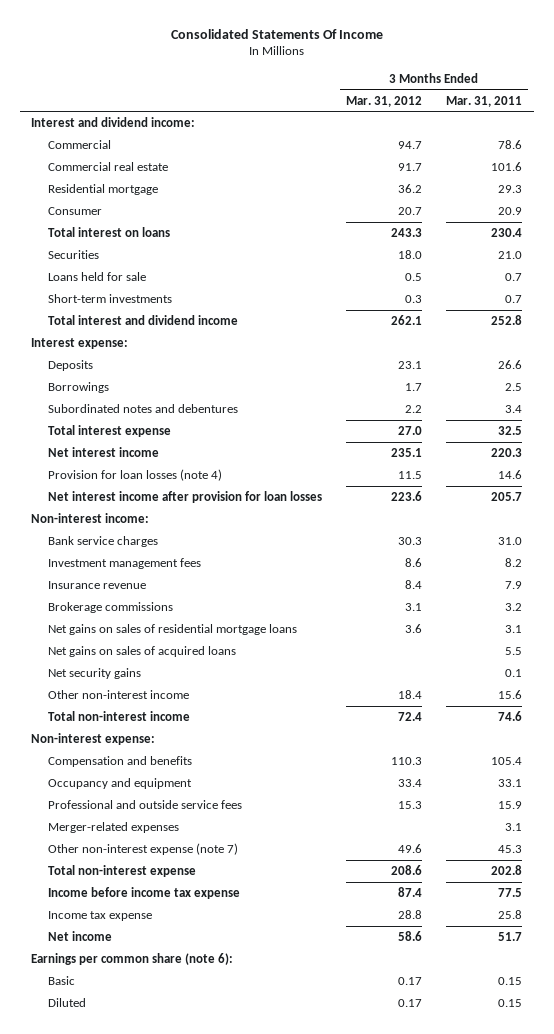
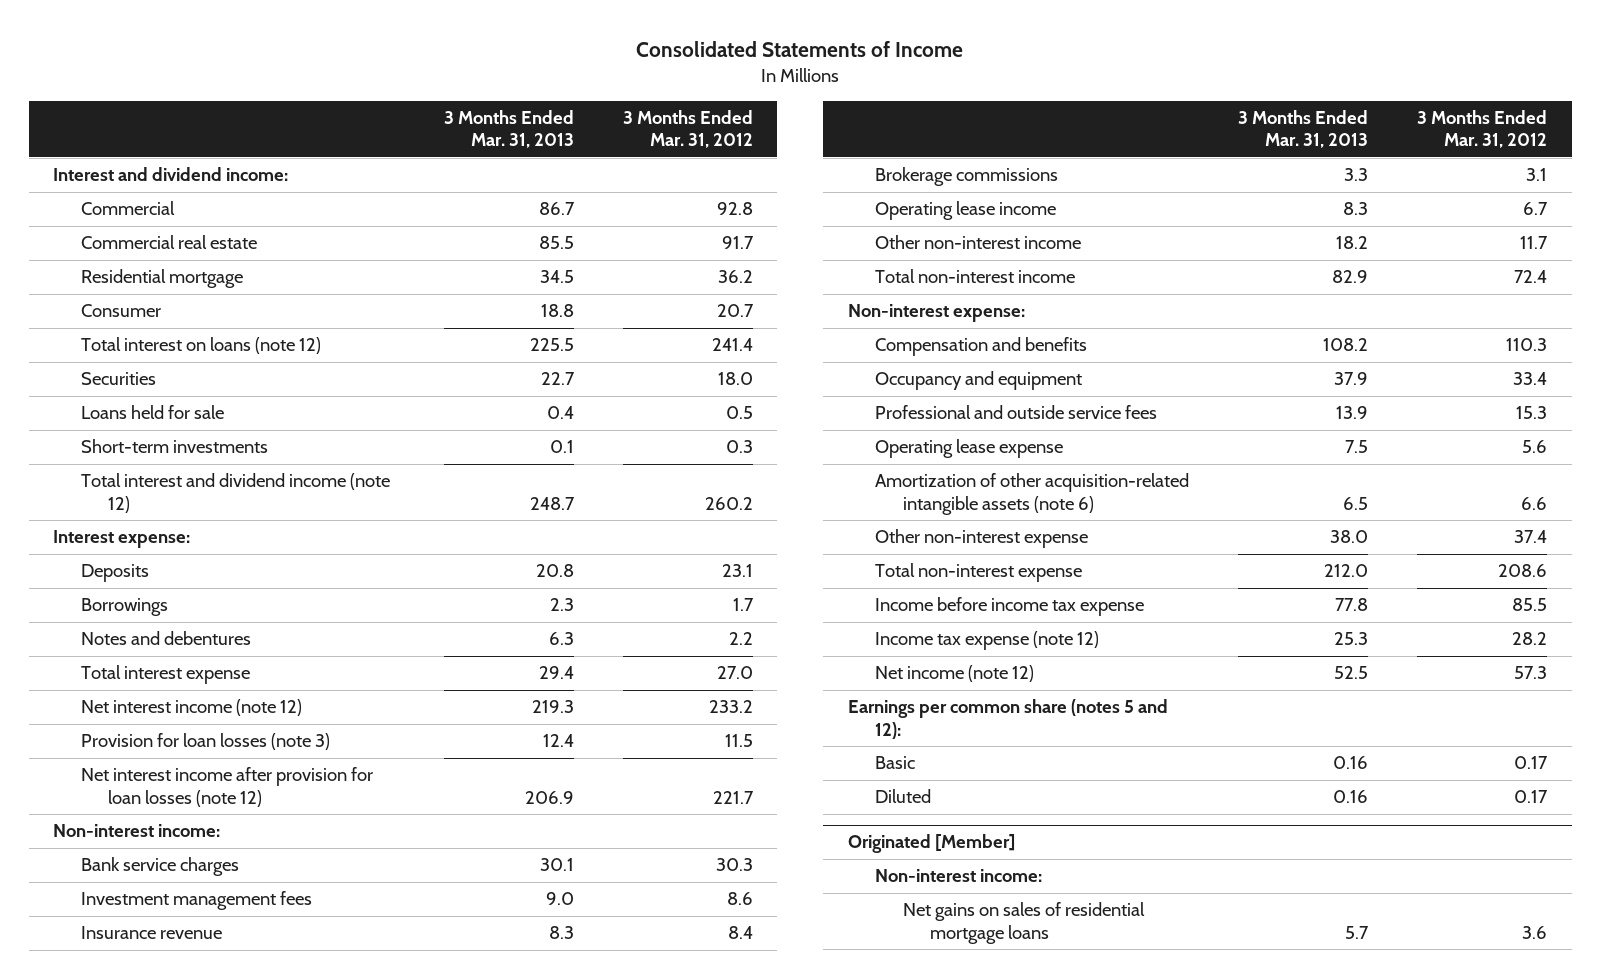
[170,28,383,39] Consolidated Statements Of Income -> [636,41,964,58] Consolidated Statements of Income
[446,95,523,107] Mar. 31, 2011 -> none
none -> [443,109,574,149] 3 Months Ended Mar. 31, 2013
[398,140,423,149] 94.7 -> [716,202,753,216] 92.8
[48,226,171,237] Total interest on loans -> [80,337,321,355] Total interest on loans (note 12)
[391,227,423,237] 243.3 -> [711,338,753,352] 241.4
[48,314,239,325] Total interest and dividend income -> [80,473,390,513] Total interest and dividend income (note 12)
[391,314,423,325] 262.1 -> [704,496,753,510] 260.2
[48,403,239,413] Subordinated notes and debentures -> [80,631,251,646] Notes and debentures
[48,446,160,457] Net interest income -> [80,699,302,717] Net interest income (note 12)
[391,447,423,457] 235.1 -> [708,700,753,714] 233.2
[48,468,223,481] Provision for loan losses (note 4) -> [80,733,330,751] Provision for loan losses (note 3)
[48,490,323,503] Net interest income after provision for loan losses -> [80,767,373,807] Net interest income after provision for loan losses (note 12)
[391,490,423,501] 223.6 -> [712,790,754,804] 221.7
[48,623,298,635] Net gains on sales of residential mortgage loans -> none
[48,645,237,657] Net gains on sales of acquired loans -> none
[48,667,142,679] Net security gains -> none
none -> [875,201,1057,221] Operating lease income
[398,689,423,699] 18.4 -> [1520,236,1549,250] 11.7
[48,821,180,833] Merger-related expenses -> none
none -> [875,439,1064,459] Operating lease expense
none -> [875,473,1190,515] Amortization of other acquisition-related intangible assets (note 6)
[48,842,239,855] Other non-interest expense (note 7) -> [875,529,1089,549] Other non-interest expense
[398,843,423,853] 49.6 -> [1514,530,1548,544] 37.4
[398,886,423,897] 87.4 -> [1512,598,1548,612] 85.5
[48,910,153,921] Income tax expense -> [875,631,1100,651] Income tax expense (note 12)
[398,909,423,919] 28.8 -> [1512,632,1548,646] 28.2
[48,930,113,941] Net income -> [875,665,1035,683] Net income (note 12)
[398,930,423,941] 58.6 -> [1514,666,1548,680] 57.3
[31,952,234,965] Earnings per common share (note 6): -> [847,699,1168,739] Earnings per common share (notes 5 and 12):
none -> [847,834,1015,854] Originated [Member]
none -> [875,869,1043,883] Non-interest income:
none -> [902,902,1145,944] Net gains on sales of residential mortgage loans

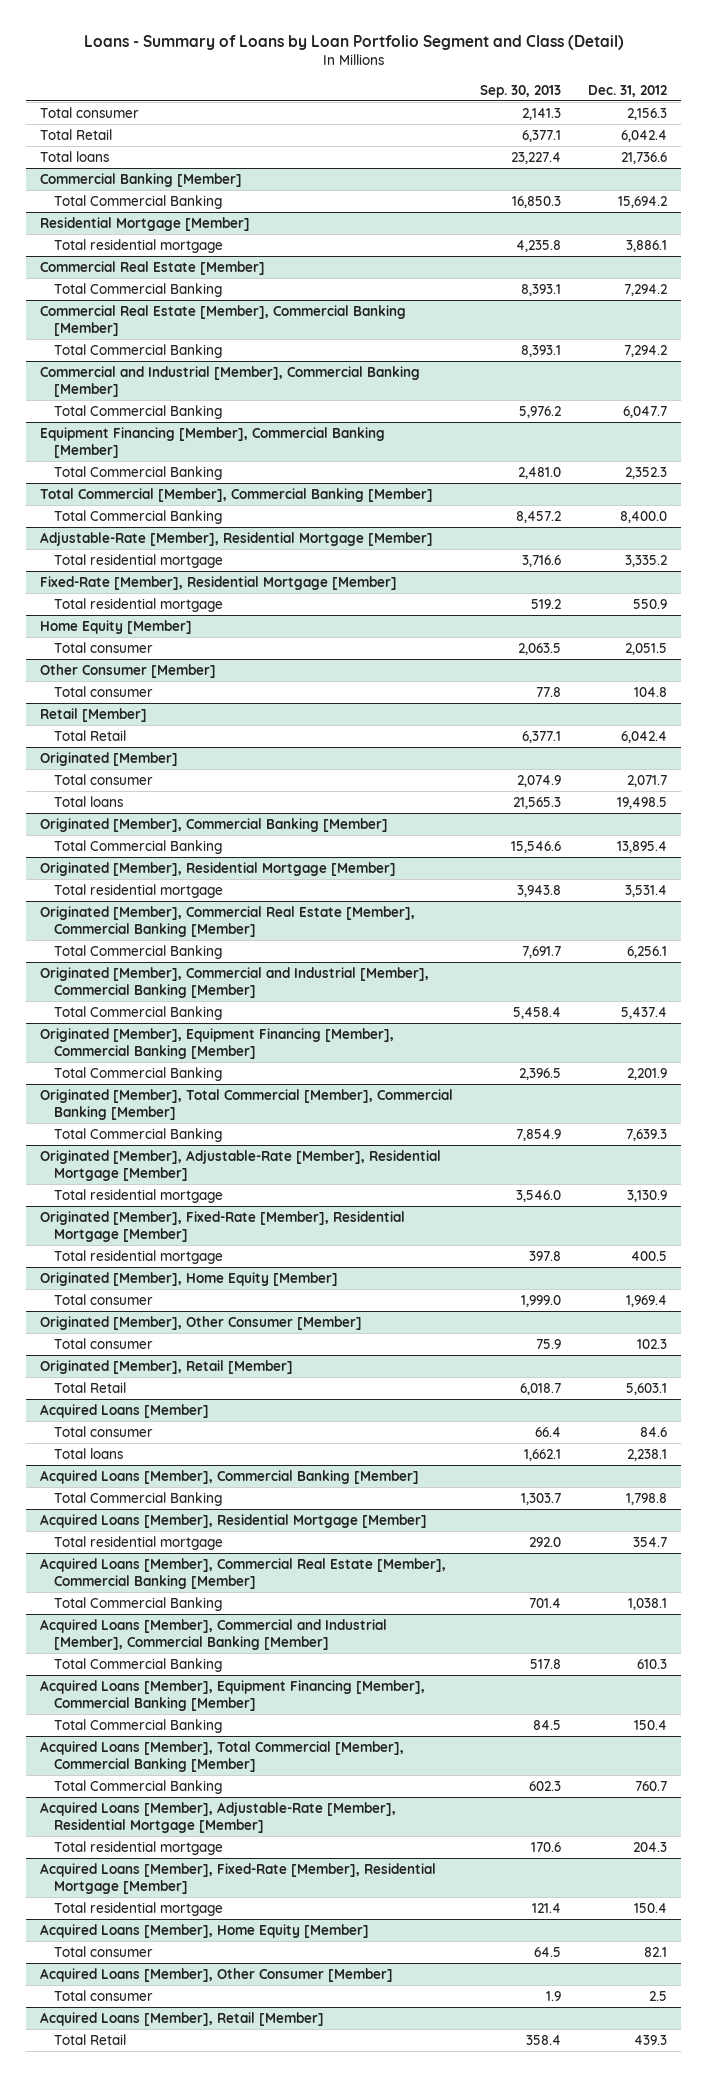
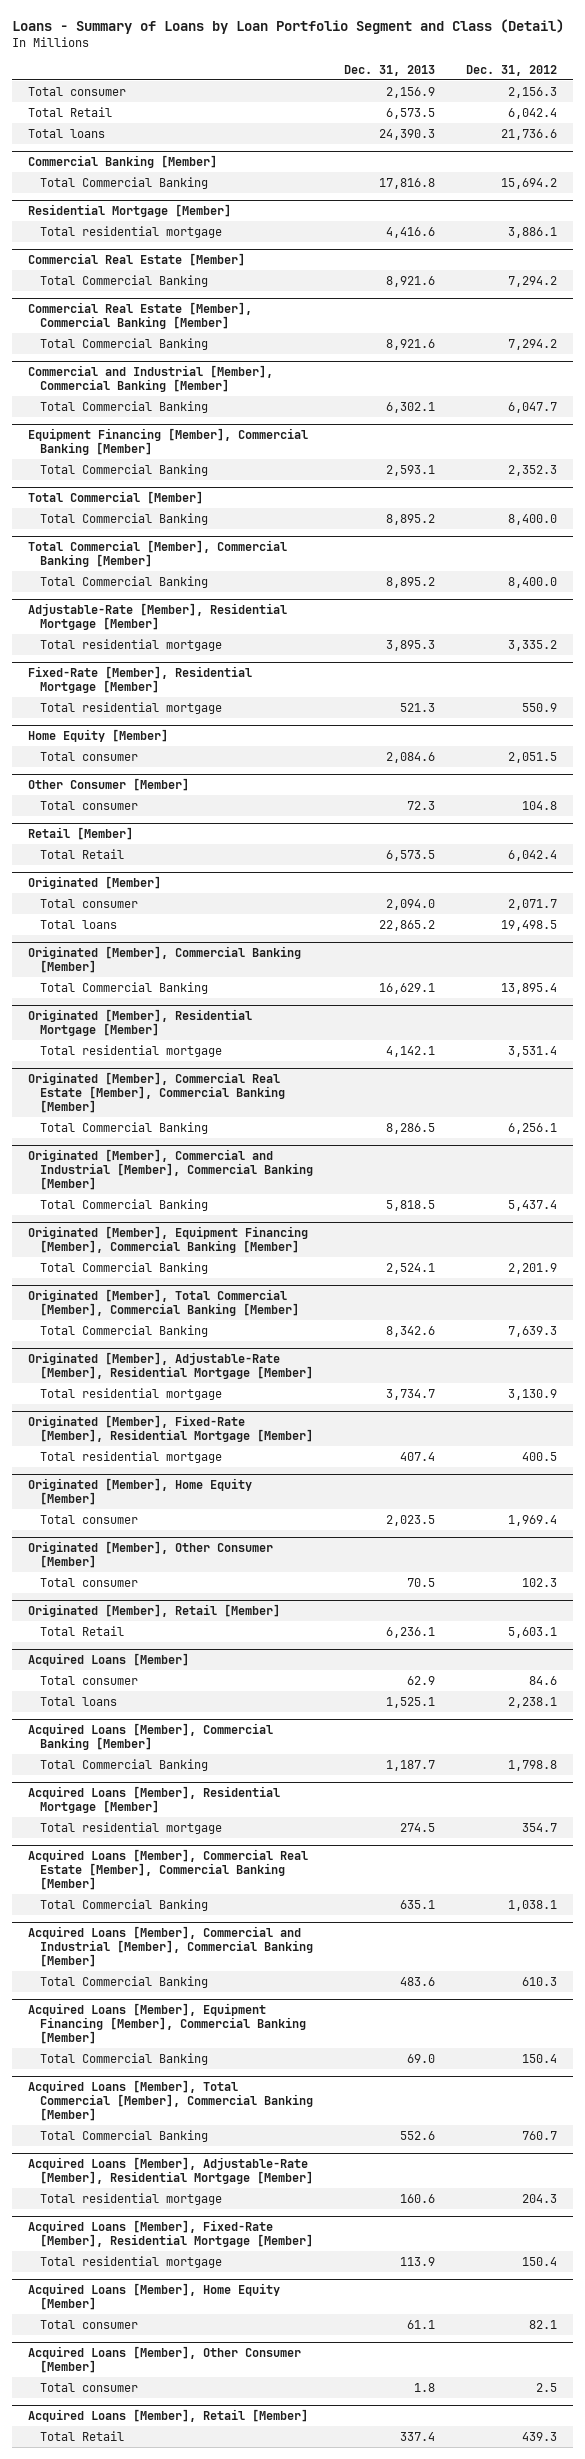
[480,84,562,98] Sep. 30, 2013 -> none
none -> [344,64,436,76] Dec. 31, 2013
none -> [27,490,203,504] Total Commercial [Member]
none -> [39,512,208,525] Total Commercial Banking

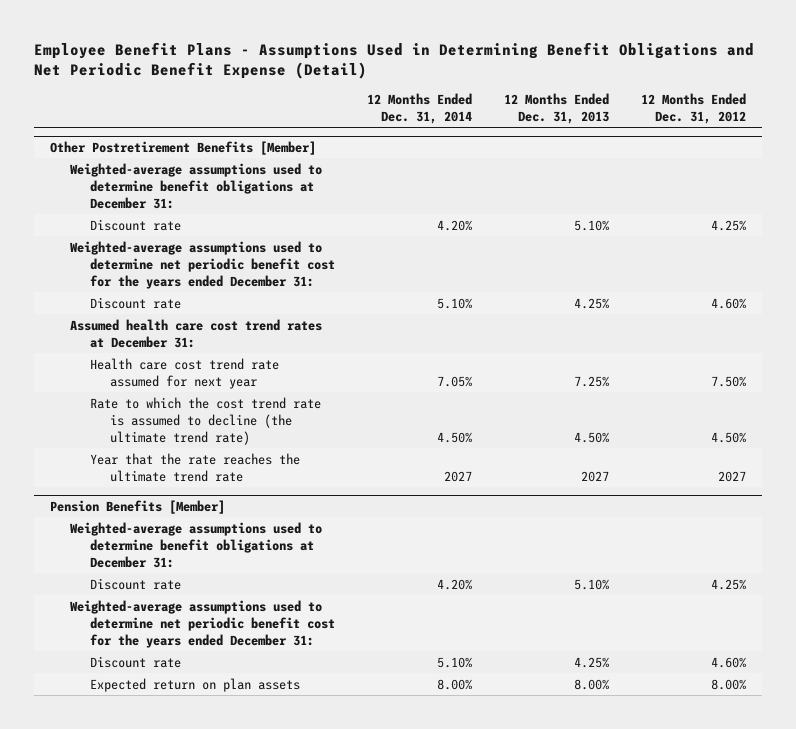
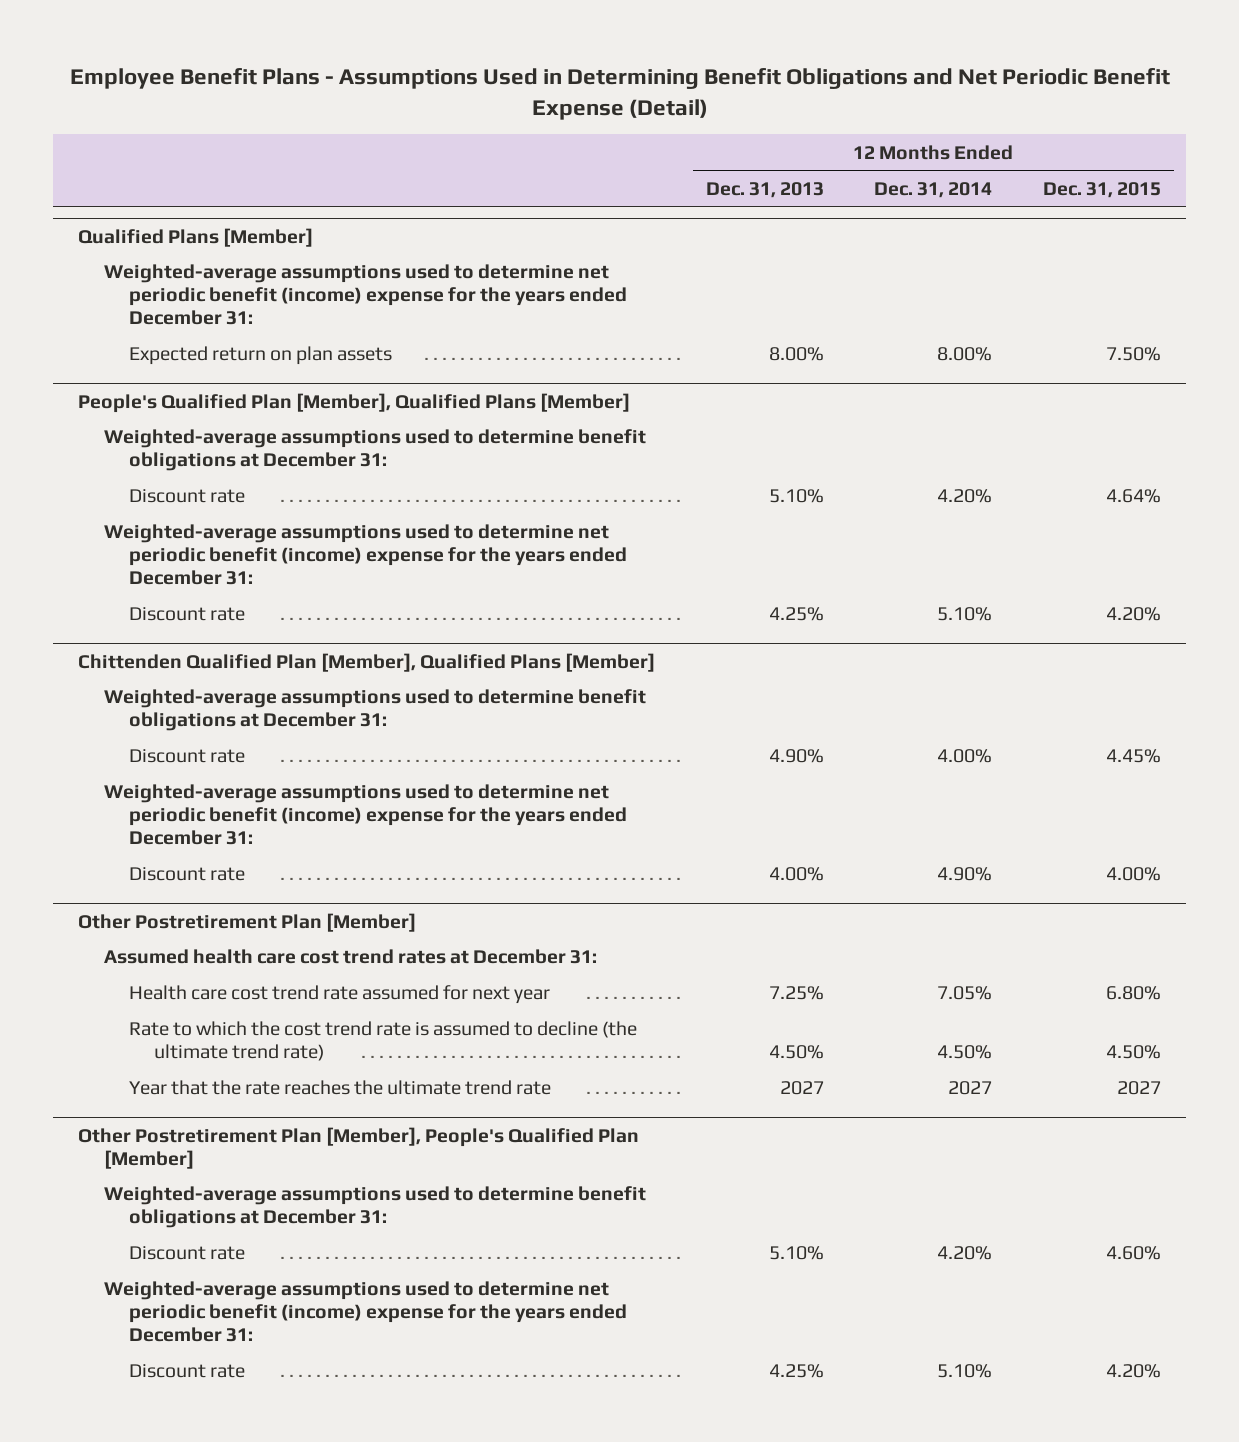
[641,92,747,124] 12 Months Ended Dec. 31, 2012 -> none
none -> [1042,181,1161,198] Dec. 31, 2015
[50,141,317,156] Other Postretirement Benefits [Member] -> none
none -> [78,227,314,247] Qualified Plans [Member]
none -> [103,264,627,326] Weighted-average assumptions used to determine net periodic benefit (income) expense for the years ended December 31:
none -> [128,346,392,366] Expected return on plan assets
none -> [78,392,631,413] People's Qualified Plan [Member], Qualified Plans [Member]
[70,240,336,289] Weighted-average assumptions used to determine net periodic benefit cost for the years ended December 31: -> [103,524,627,586] Weighted-average assumptions used to determine net periodic benefit (income) expense for the years ended December 31:
none -> [78,652,656,672] Chittenden Qualified Plan [Member], Qualified Plans [Member]
none -> [103,689,646,732] Weighted-average assumptions used to determine benefit obligations at December 31:
none -> [128,749,245,764] Discount rate
none -> [103,784,627,846] Weighted-average assumptions used to determine net periodic benefit (income) expense for the years ended December 31:
none -> [128,867,245,882] Discount rate
none -> [78,912,417,932] Other Postretirement Plan [Member]
[50,500,226,515] Pension Benefits [Member] -> none
none -> [78,1126,640,1169] Other Postretirement Plan [Member], People's Qualified Plan [Member]
[70,599,336,648] Weighted-average assumptions used to determine net periodic benefit cost for the years ended December 31: -> [103,1281,627,1343] Weighted-average assumptions used to determine net periodic benefit (income) expense for the years ended December 31:
[90,677,301,692] Expected return on plan assets -> none

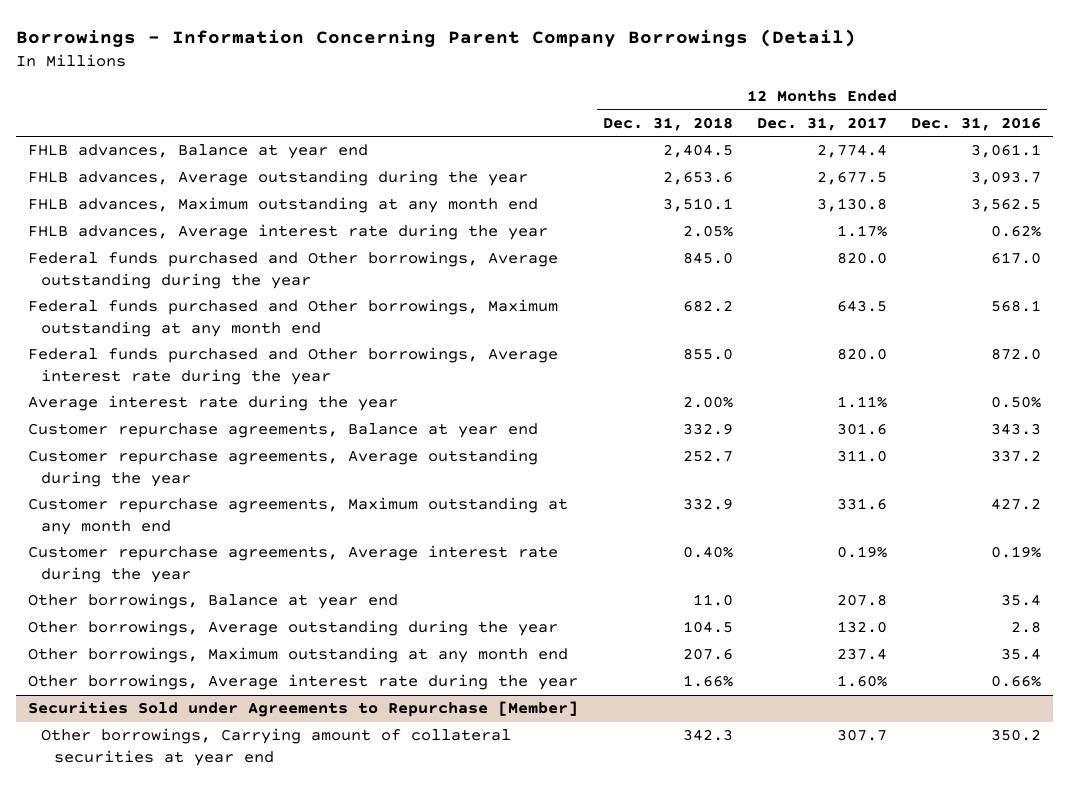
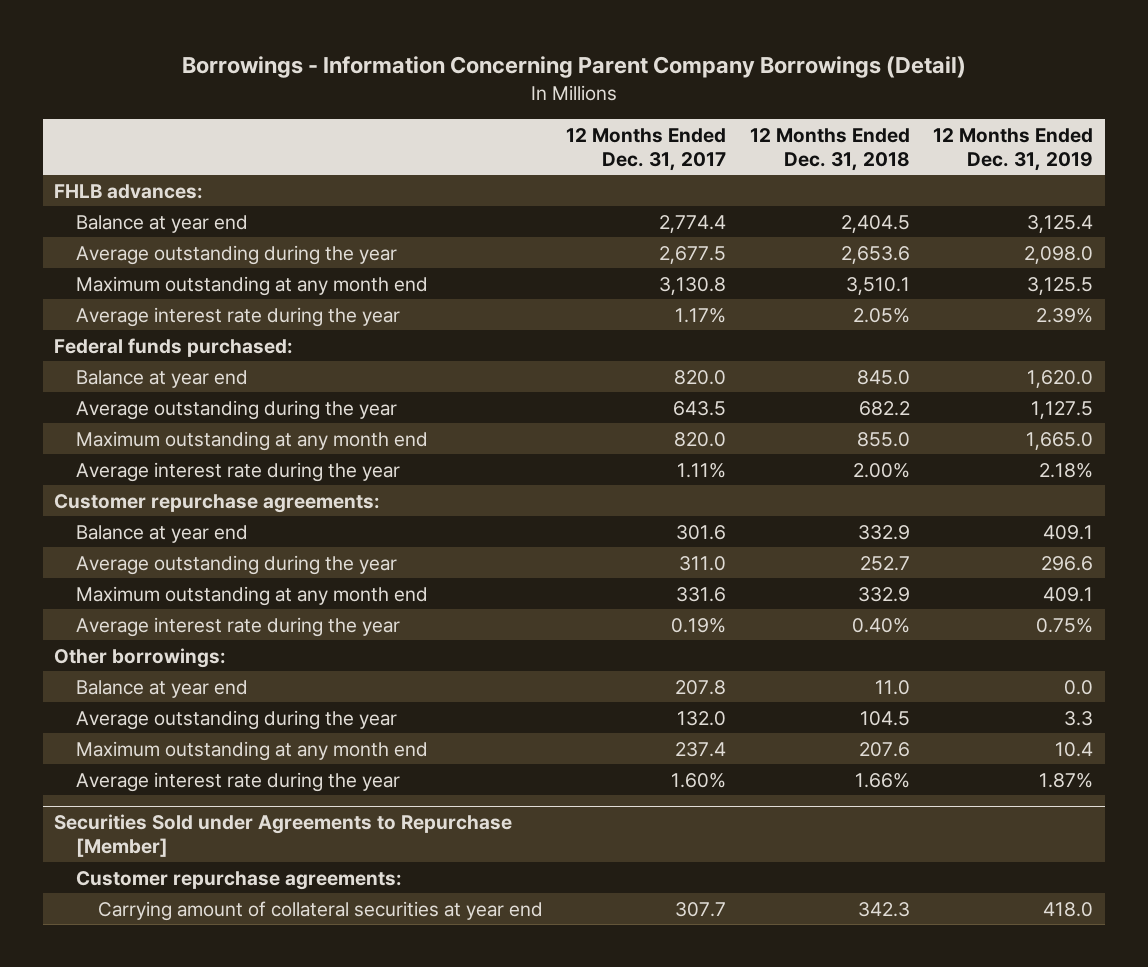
[911,116,1042,131] Dec. 31, 2016 -> none
none -> [933,127,1094,171] 12 Months Ended Dec. 31, 2019
none -> [54,183,204,199] FHLB advances:
[28,144,369,160] FHLB advances, Balance at year end -> [76,214,249,233] Balance at year end
[28,170,529,187] FHLB advances, Average outstanding during the year -> [76,244,398,265] Average outstanding during the year
[28,197,539,214] FHLB advances, Maximum outstanding at any month end -> [76,275,429,296] Maximum outstanding at any month end
[28,224,549,241] FHLB advances, Average interest rate during the year -> [76,306,401,327] Average interest rate during the year
none -> [54,337,294,357] Federal funds purchased:
[28,251,559,289] Federal funds purchased and Other borrowings, Average outstanding during the year -> [76,369,249,388] Balance at year end
[28,299,559,337] Federal funds purchased and Other borrowings, Maximum outstanding at any month end -> [76,399,398,420] Average outstanding during the year
[28,347,559,385] Federal funds purchased and Other borrowings, Average interest rate during the year -> [76,430,429,451] Maximum outstanding at any month end
none -> [54,493,381,513] Customer repurchase agreements:
[28,423,539,439] Customer repurchase agreements, Balance at year end -> [76,524,249,543] Balance at year end
[28,449,539,487] Customer repurchase agreements, Average outstanding during the year -> [76,554,398,575] Average outstanding during the year
[28,497,569,535] Customer repurchase agreements, Maximum outstanding at any month end -> [76,585,429,606] Maximum outstanding at any month end
[28,545,559,583] Customer repurchase agreements, Average interest rate during the year -> [76,616,401,637] Average interest rate during the year
none -> [54,647,227,668] Other borrowings:
[28,593,399,610] Other borrowings, Balance at year end -> [76,679,249,698] Balance at year end
[28,620,559,637] Other borrowings, Average outstanding during the year -> [76,709,398,730] Average outstanding during the year
[28,647,569,664] Other borrowings, Maximum outstanding at any month end -> [76,740,429,761] Maximum outstanding at any month end
[28,674,579,691] Other borrowings, Average interest rate during the year -> [76,771,401,792] Average interest rate during the year
none -> [76,870,403,890] Customer repurchase agreements:
[41,728,512,766] Other borrowings, Carrying amount of collateral securities at year end -> [97,900,543,921] Carrying amount of collateral securities at year end

